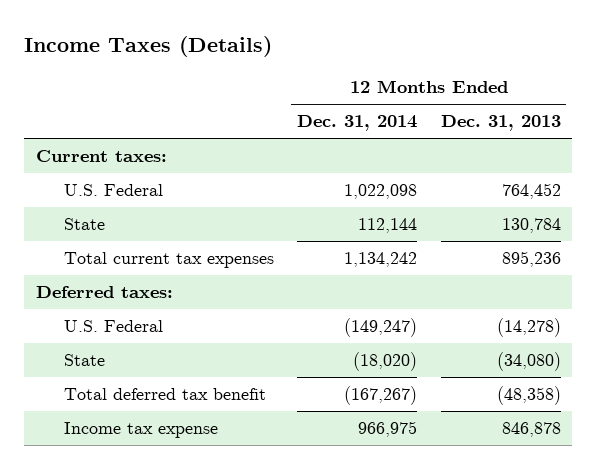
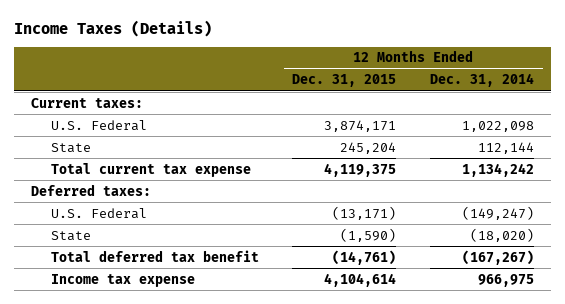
[440,115,561,132] Dec. 31, 2013 -> none
none -> [292,74,397,88] Dec. 31, 2015
[63,252,274,269] Total current tax expenses -> [50,162,251,177] Total current tax expense

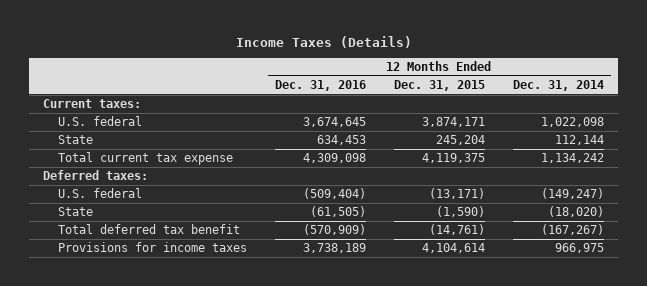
none -> [274,79,366,91] Dec. 31, 2016
[50,119,147,131] U.S. Federal -> [57,115,142,126] U.S. federal
[50,207,147,219] U.S. Federal -> [57,187,142,198] U.S. federal
[50,273,195,287] Income tax expense -> [57,241,247,252] Provisions for income taxes

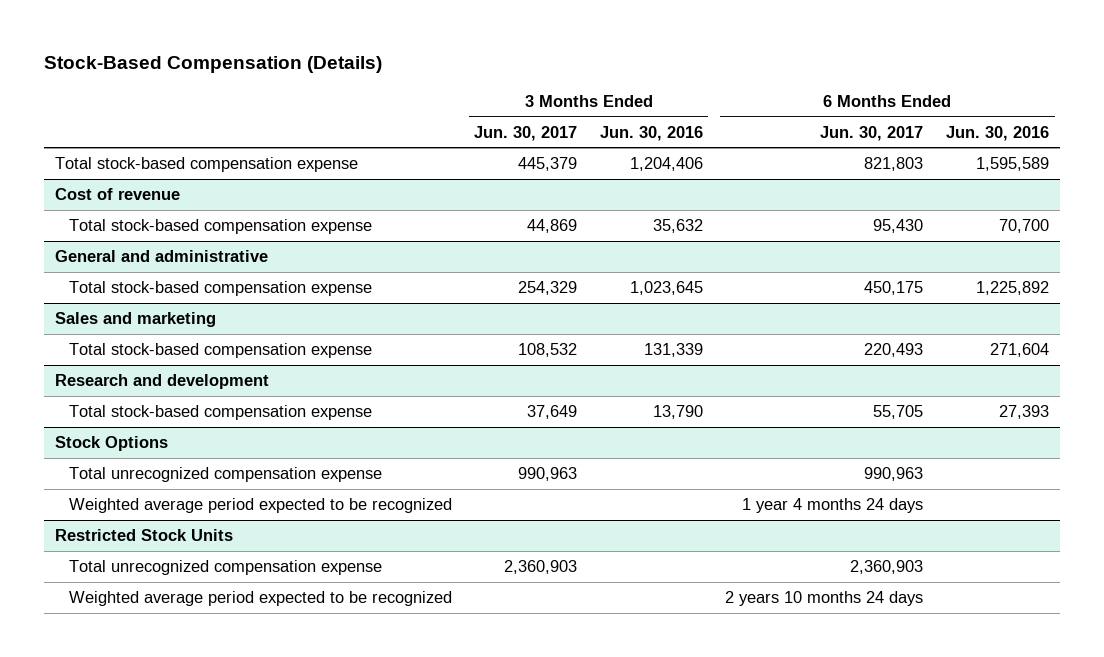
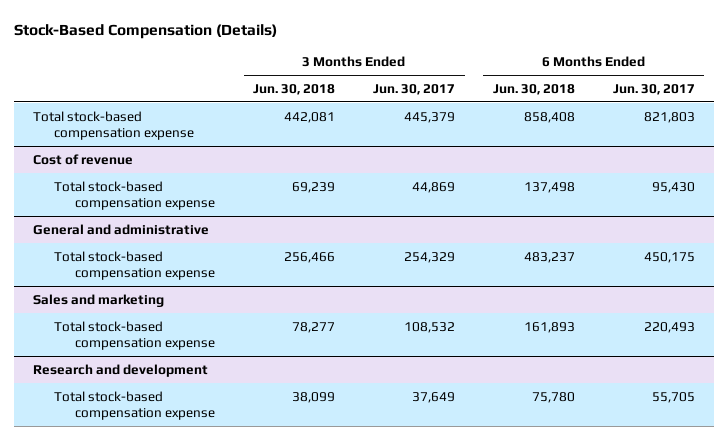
[599,125,703,141] Jun. 30, 2016 -> none
[946,125,1050,141] Jun. 30, 2016 -> none
none -> [253,83,336,95] Jun. 30, 2018
none -> [492,83,575,95] Jun. 30, 2018
[54,436,168,452] Stock Options -> none
[68,467,382,483] Total unrecognized compensation expense -> none
[68,498,452,514] Weighted average period expected to be recognized -> none
[54,529,233,542] Restricted Stock Units -> none
[68,560,382,576] Total unrecognized compensation expense -> none
[68,591,452,607] Weighted average period expected to be recognized -> none

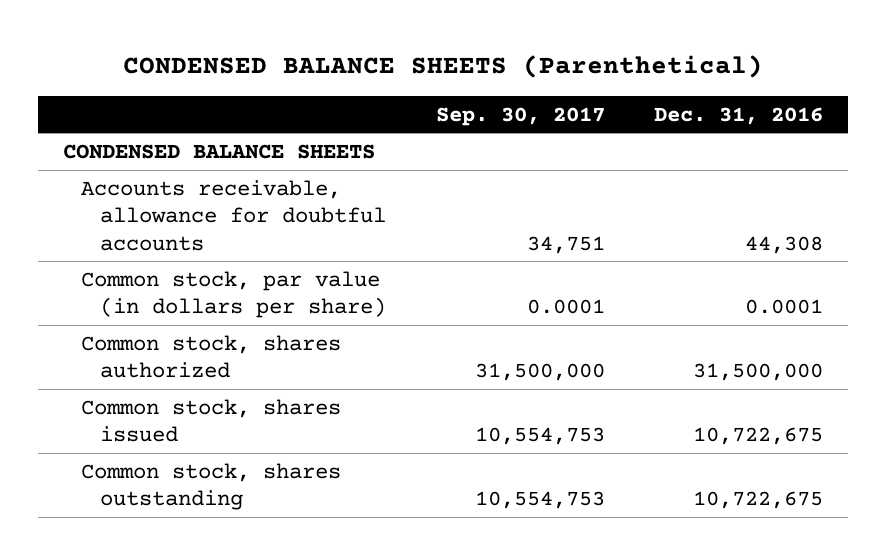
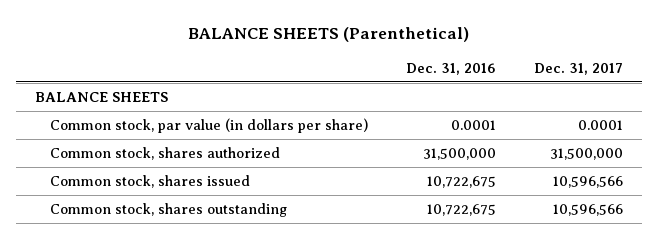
[122,54,763,78] CONDENSED BALANCE SHEETS (Parenthetical) -> [187,26,469,42] BALANCE SHEETS (Parenthetical)
[435,106,605,126] Sep. 30, 2017 -> none
none -> [534,62,624,75] Dec. 31, 2017
[81,179,387,251] Accounts receivable, allowance for doubtful accounts -> none
[62,143,375,159] CONDENSED BALANCE SHEETS -> [34,92,168,103] BALANCE SHEETS

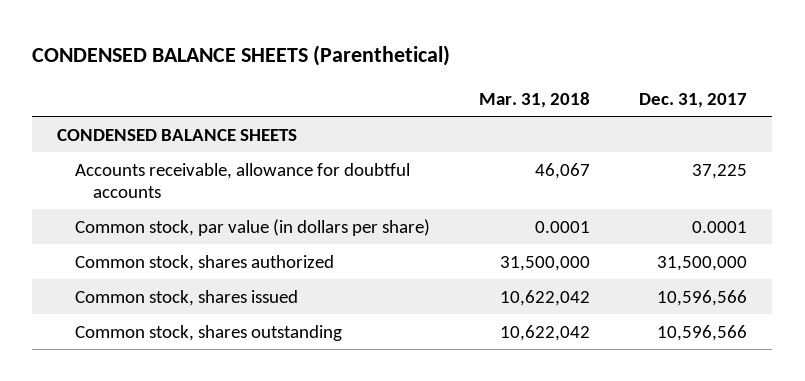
[187,26,469,42] BALANCE SHEETS (Parenthetical) -> [32,45,451,67] CONDENSED BALANCE SHEETS (Parenthetical)
[406,62,497,75] Dec. 31, 2016 -> none
none -> [479,92,591,109] Mar. 31, 2018
[34,92,168,103] BALANCE SHEETS -> [57,128,298,141] CONDENSED BALANCE SHEETS
none -> [74,162,410,199] Accounts receivable, allowance for doubtful accounts

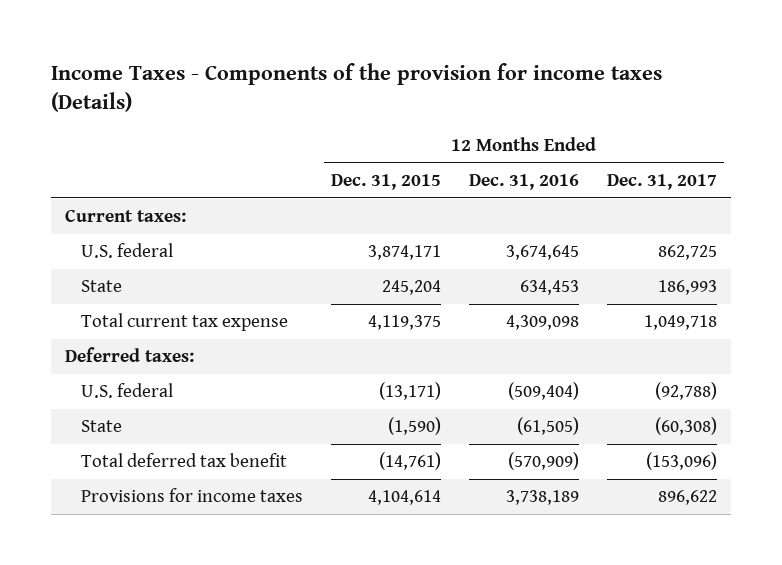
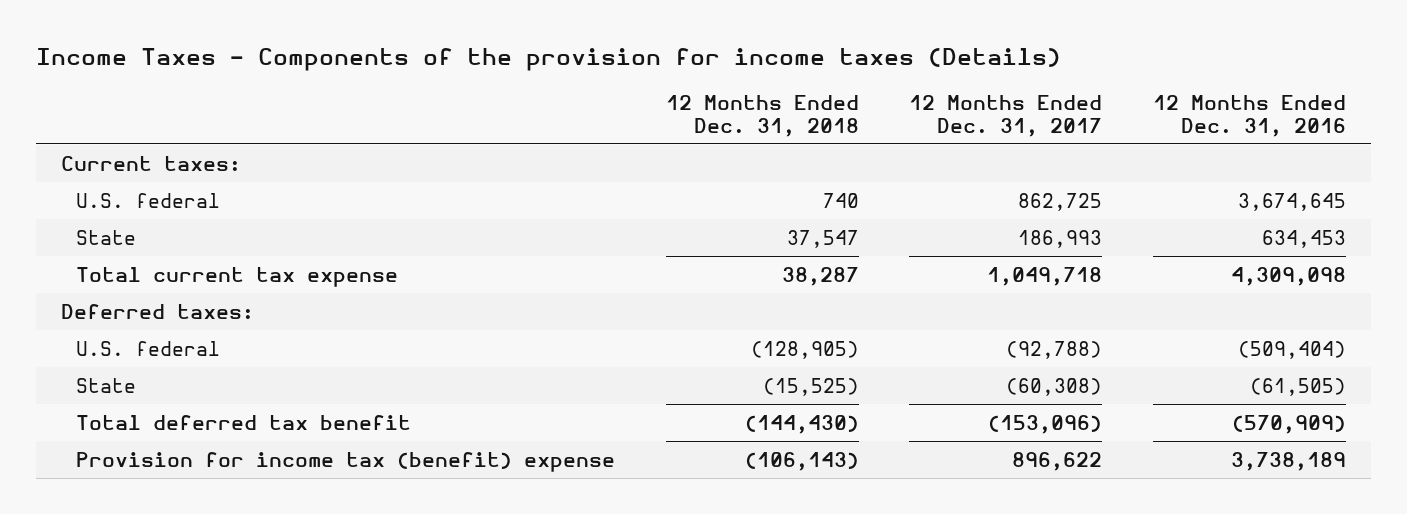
[331,174,442,191] Dec. 31, 2015 -> none
none -> [665,95,859,137] 12 Months Ended Dec. 31, 2018
[81,488,304,503] Provisions for income taxes -> [76,451,616,472] Provision for income tax (benefit) expense

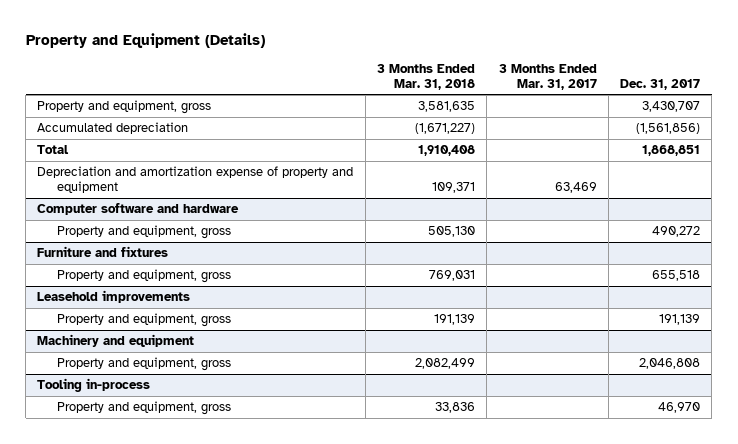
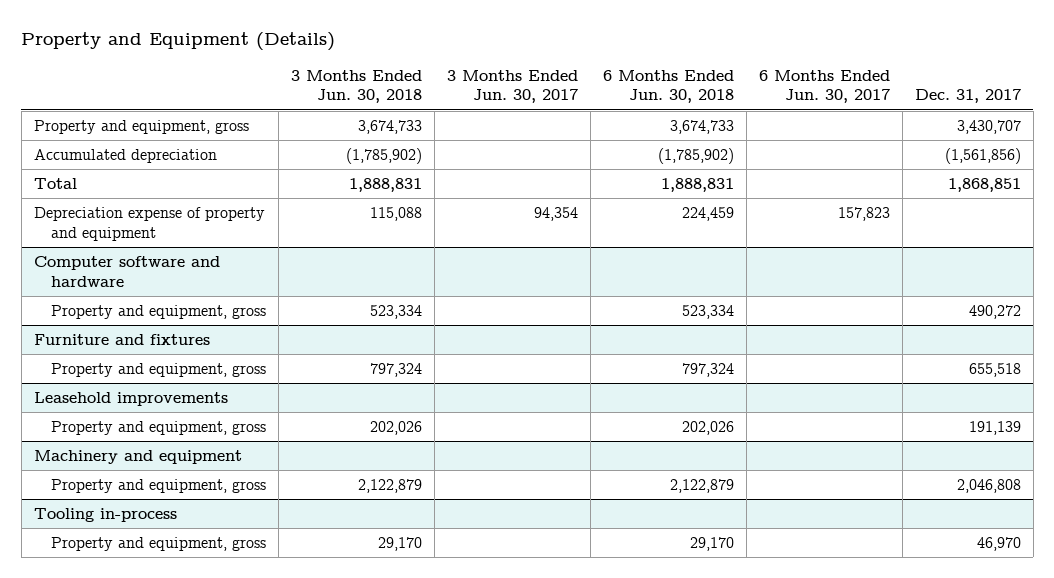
[376,63,475,90] 3 Months Ended Mar. 31, 2018 -> none
[498,63,597,90] 3 Months Ended Mar. 31, 2017 -> none
none -> [290,69,422,104] 3 Months Ended Jun. 30, 2018
none -> [446,69,578,104] 3 Months Ended Jun. 30, 2017
none -> [602,69,734,104] 6 Months Ended Jun. 30, 2018
none -> [758,69,890,104] 6 Months Ended Jun. 30, 2017
[37,166,354,194] Depreciation and amortization expense of property and equipment -> [33,206,265,241] Depreciation expense of property and equipment

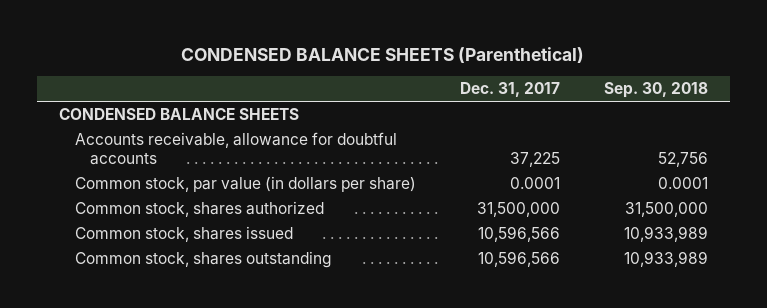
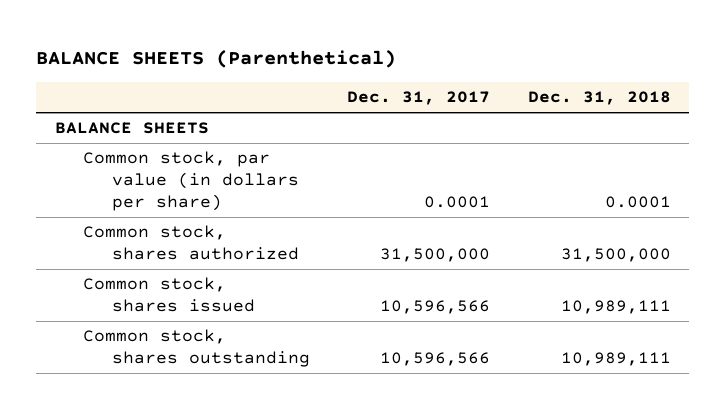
[181,47,585,64] CONDENSED BALANCE SHEETS (Parenthetical) -> [36,49,397,68] BALANCE SHEETS (Parenthetical)
[603,82,708,99] Sep. 30, 2018 -> none
none -> [527,91,671,106] Dec. 31, 2018
[74,131,397,166] Accounts receivable, allowance for doubtful accounts -> none
[59,107,300,120] CONDENSED BALANCE SHEETS -> [54,122,209,135] BALANCE SHEETS

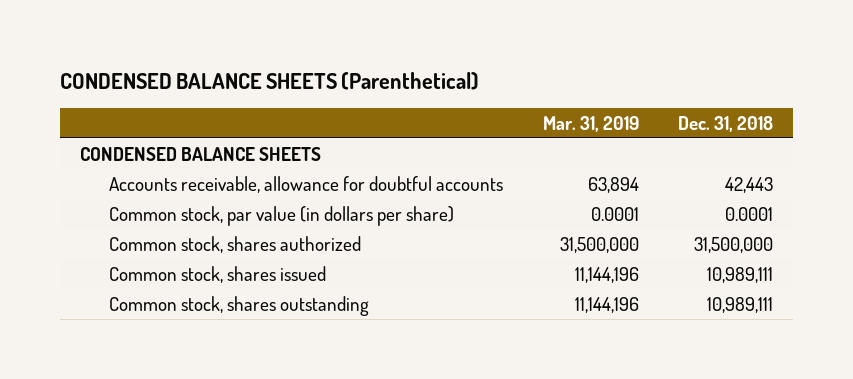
[36,49,397,68] BALANCE SHEETS (Parenthetical) -> [59,72,479,91] CONDENSED BALANCE SHEETS (Parenthetical)
[347,91,491,106] Dec. 31, 2017 -> none
none -> [542,115,639,132] Mar. 31, 2019
[54,122,209,135] BALANCE SHEETS -> [79,146,321,161] CONDENSED BALANCE SHEETS
none -> [109,175,504,193] Accounts receivable, allowance for doubtful accounts

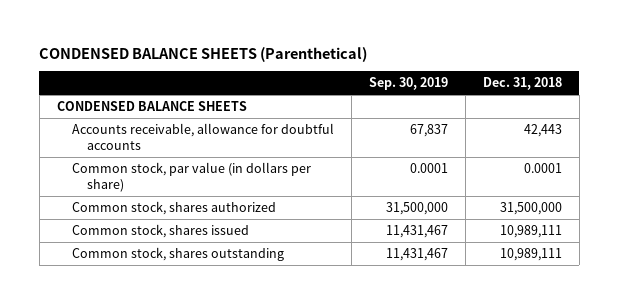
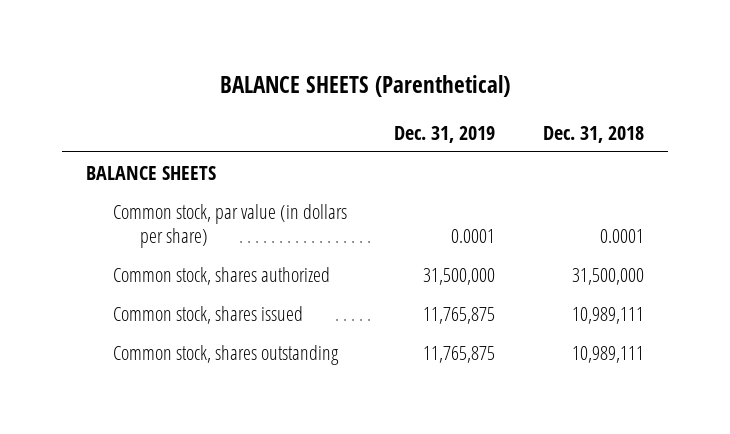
[39,46,368,62] CONDENSED BALANCE SHEETS (Parenthetical) -> [220,75,511,98] BALANCE SHEETS (Parenthetical)
[368,77,448,91] Sep. 30, 2019 -> none
none -> [394,125,496,143] Dec. 31, 2019
[71,123,334,151] Accounts receivable, allowance for doubtful accounts -> none
[56,101,247,112] CONDENSED BALANCE SHEETS -> [86,165,217,180] BALANCE SHEETS

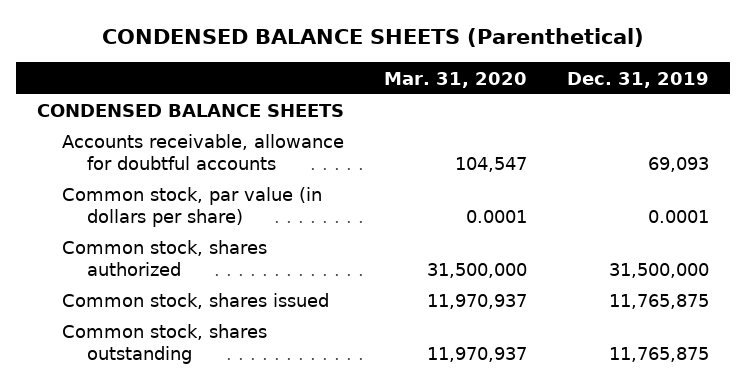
[220,75,511,98] BALANCE SHEETS (Parenthetical) -> [102,28,645,48] CONDENSED BALANCE SHEETS (Parenthetical)
[543,125,645,143] Dec. 31, 2018 -> none
none -> [384,71,528,88] Mar. 31, 2020
[86,165,217,180] BALANCE SHEETS -> [36,104,344,118] CONDENSED BALANCE SHEETS
none -> [61,134,344,170] Accounts receivable, allowance for doubtful accounts

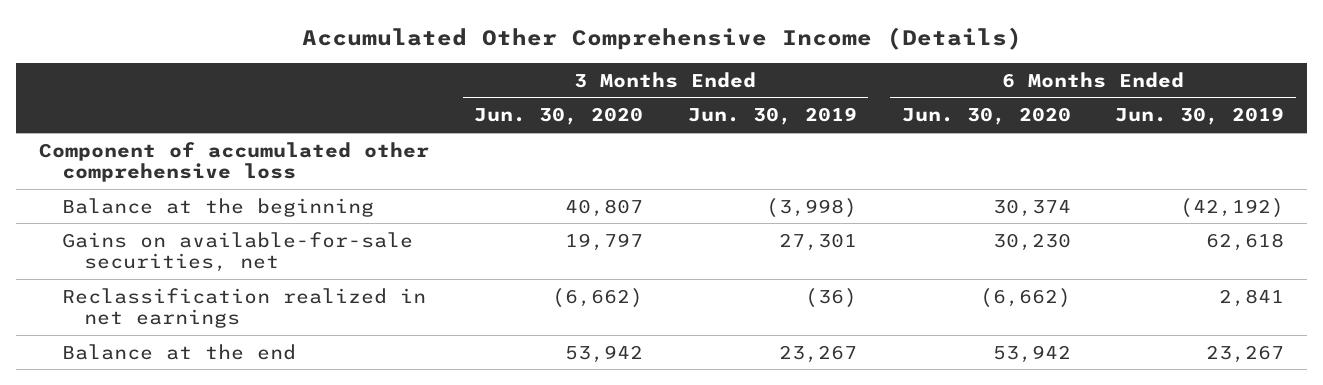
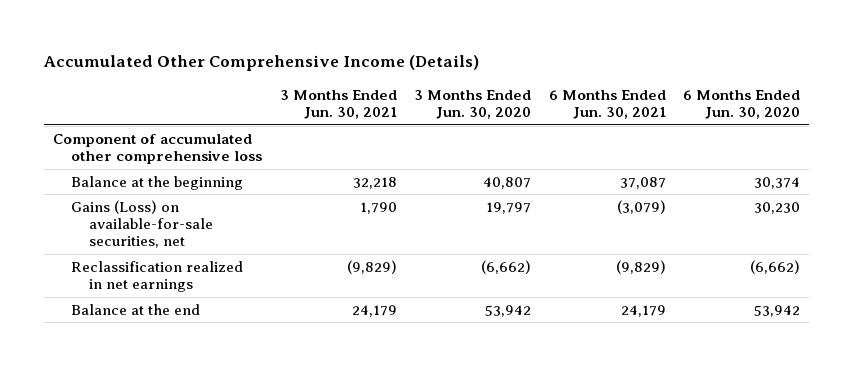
[687,107,857,126] Jun. 30, 2019 -> none
[1115,107,1285,126] Jun. 30, 2019 -> none
none -> [279,90,397,120] 3 Months Ended Jun. 30, 2021
none -> [548,90,666,120] 6 Months Ended Jun. 30, 2021
[61,231,413,273] Gains on available-for-sale securities, net -> [71,199,214,249] Gains (Loss) on available-for-sale securities, net

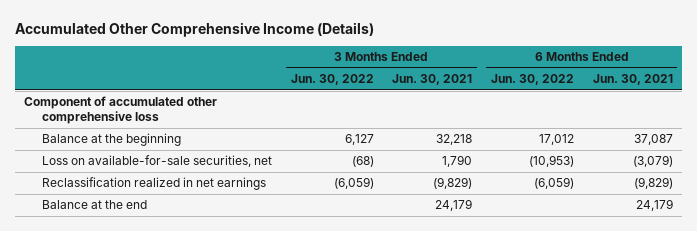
[414,90,532,120] 3 Months Ended Jun. 30, 2020 -> none
[683,90,801,120] 6 Months Ended Jun. 30, 2020 -> none
none -> [290,74,374,86] Jun. 30, 2022
none -> [490,74,574,86] Jun. 30, 2022
[71,199,214,249] Gains (Loss) on available-for-sale securities, net -> [41,155,272,168] Loss on available-for-sale securities, net

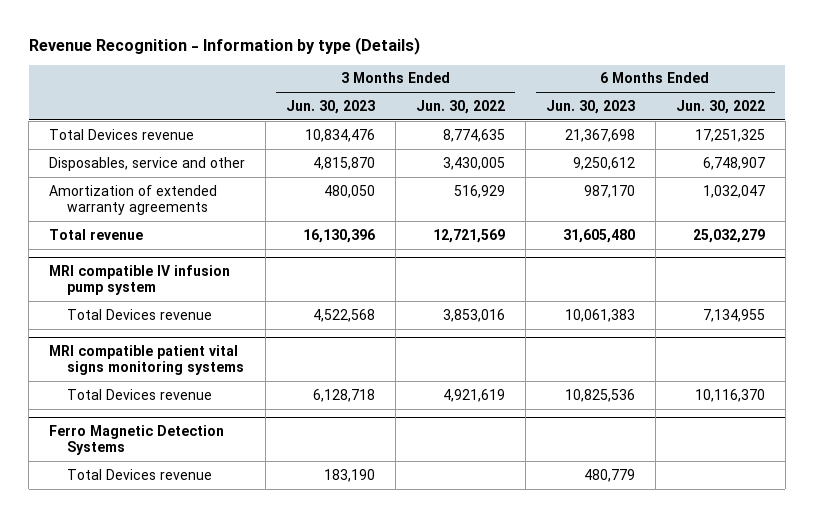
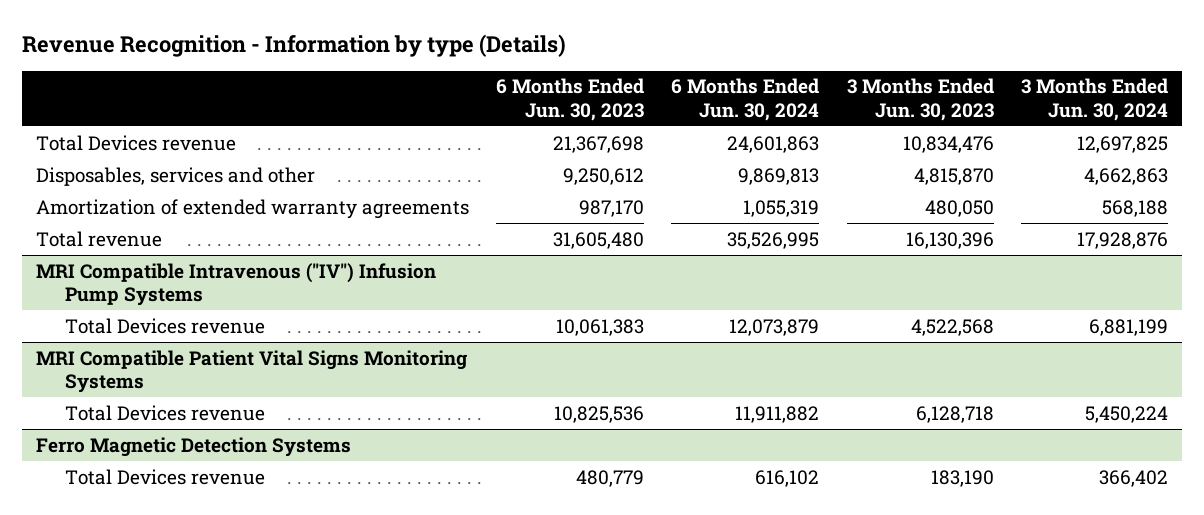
[415,99,505,114] Jun. 30, 2022 -> none
[675,99,765,114] Jun. 30, 2022 -> none
none -> [671,78,820,121] 6 Months Ended Jun. 30, 2024
none -> [1021,78,1169,121] 3 Months Ended Jun. 30, 2024
[49,156,246,171] Disposables, service and other -> [35,166,315,186] Disposables, services and other
[49,264,231,296] MRI compatible IV infusion pump system -> [35,262,436,307] MRI Compatible Intravenous ("IV") Infusion Pump Systems
[49,344,244,376] MRI compatible patient vital signs monitoring systems -> [35,349,467,394] MRI Compatible Patient Vital Signs Monitoring Systems

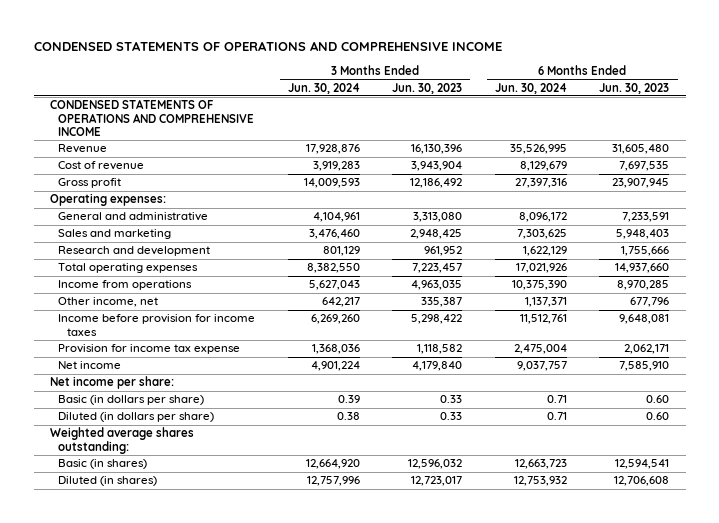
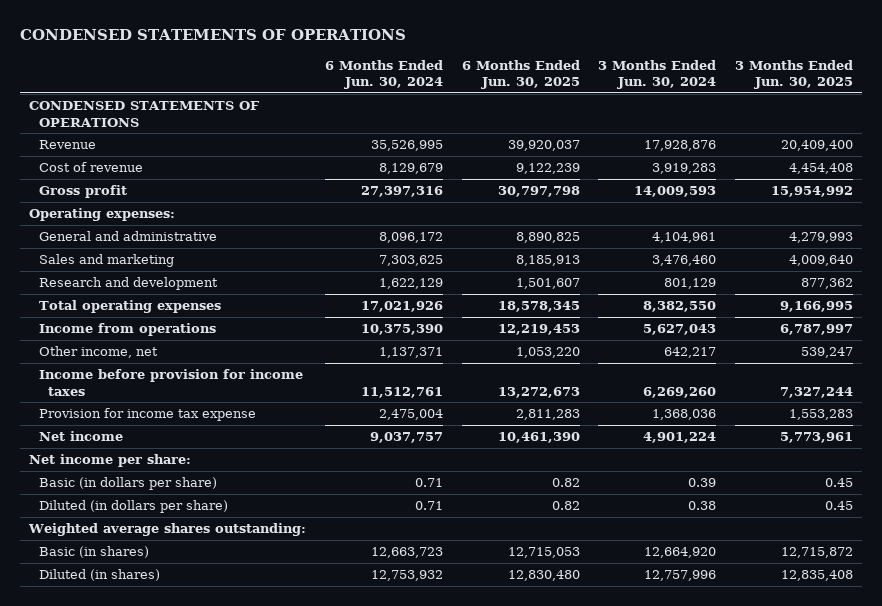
[33,41,502,52] CONDENSED STATEMENTS OF OPERATIONS AND COMPREHENSIVE INCOME -> [19,29,406,41] CONDENSED STATEMENTS OF OPERATIONS
[392,82,463,94] Jun. 30, 2023 -> none
[599,82,670,94] Jun. 30, 2023 -> none
none -> [461,59,580,90] 6 Months Ended Jun. 30, 2025
none -> [734,59,853,90] 3 Months Ended Jun. 30, 2025
[49,99,255,137] CONDENSED STATEMENTS OF OPERATIONS AND COMPREHENSIVE INCOME -> [29,101,261,127] CONDENSED STATEMENTS OF OPERATIONS

